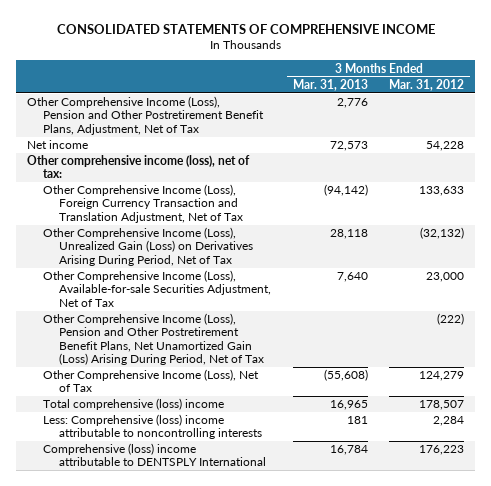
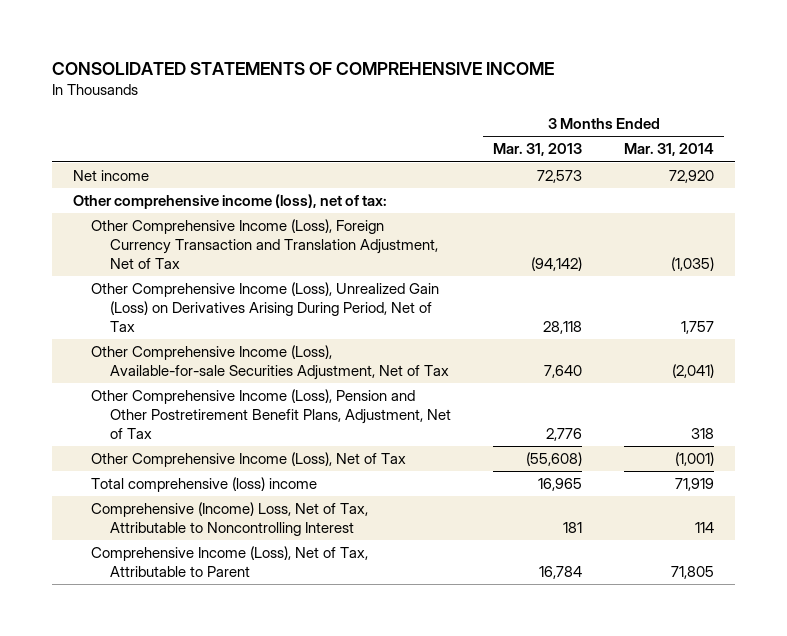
[389,78,465,91] Mar. 31, 2012 -> none
none -> [623,143,714,157] Mar. 31, 2014
[42,313,264,365] Other Comprehensive Income (Loss), Pension and Other Postretirement Benefit Plans, Net Unamortized Gain (Loss) Arising During Period, Net of Tax -> none
[26,96,264,135] Other Comprehensive Income (Loss), Pension and Other Postretirement Benefit Plans, Adjustment, Net of Tax -> [91,389,452,440] Other Comprehensive Income (Loss), Pension and Other Postretirement Benefit Plans, Adjustment, Net of Tax
[42,414,262,440] Less: Comprehensive (loss) income attributable to noncontrolling interests -> [91,502,369,537] Comprehensive (Income) Loss, Net of Tax, Attributable to Noncontrolling Interest
[42,443,266,467] Comprehensive (loss) income attributable to DENTSPLY International -> [91,546,369,578] Comprehensive Income (Loss), Net of Tax, Attributable to Parent

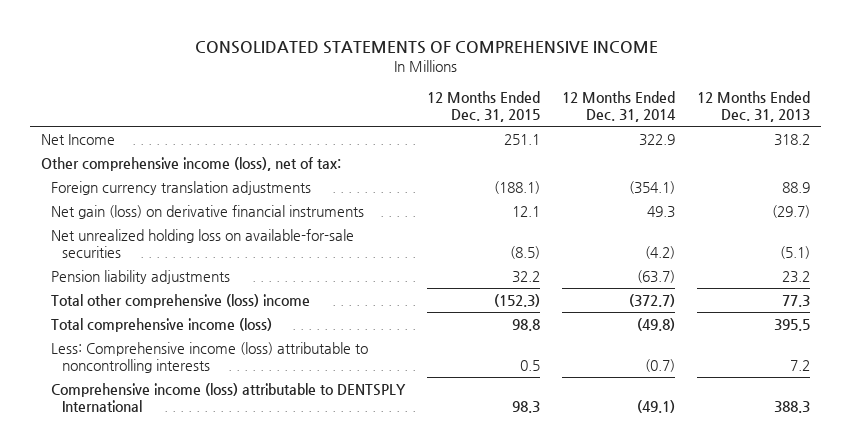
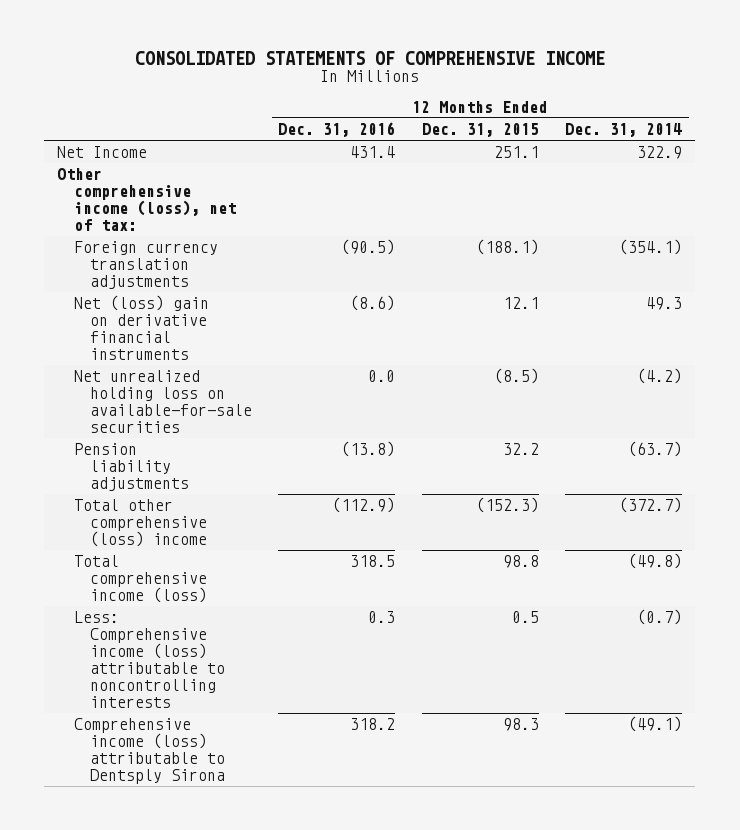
[696,90,810,122] 12 Months Ended Dec. 31, 2013 -> none
none -> [278,122,396,138] Dec. 31, 2016
[51,205,365,220] Net gain (loss) on derivative financial instruments -> [73,295,209,361] Net (loss) gain on derivative financial instruments
[51,383,407,413] Comprehensive income (loss) attributable to DENTSPLY International -> [73,718,225,785] Comprehensive income (loss) attributable to Dentsply Sirona

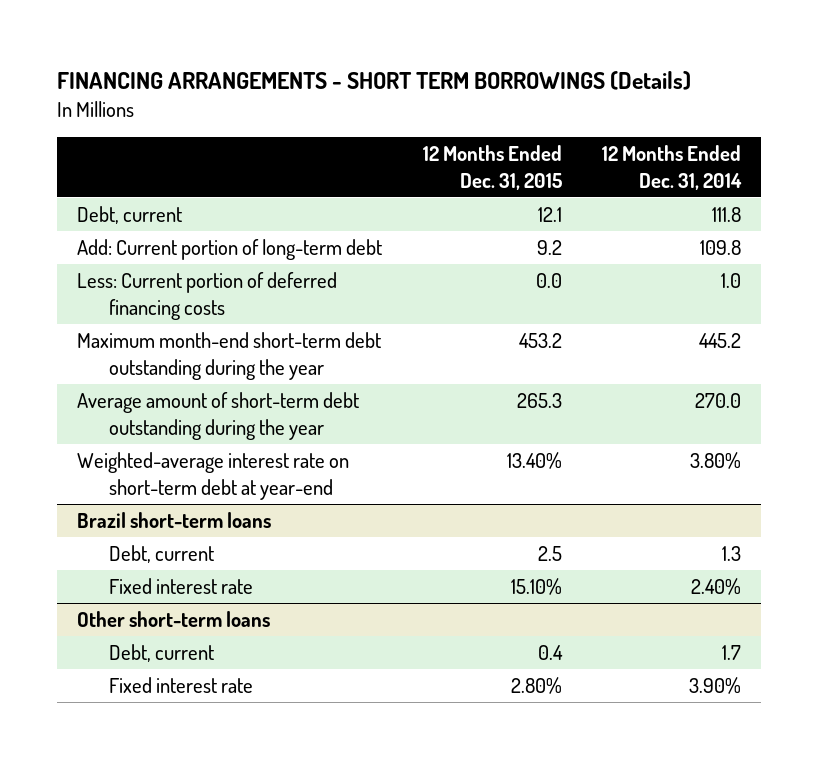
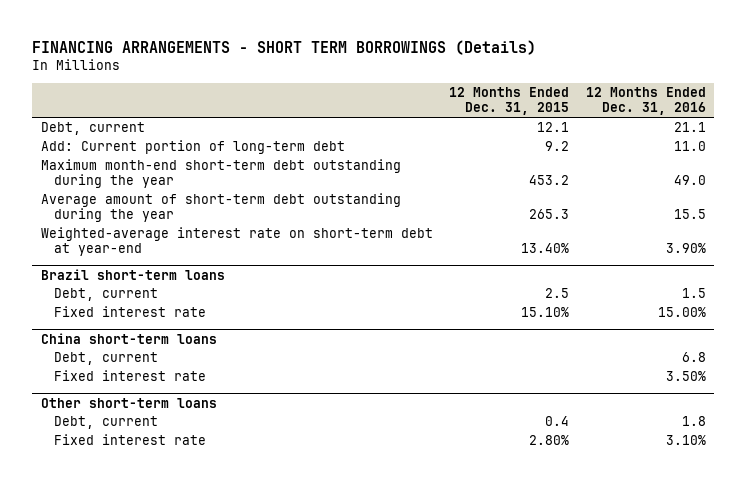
[601,145,742,190] 12 Months Ended Dec. 31, 2014 -> none
none -> [586,87,707,116] 12 Months Ended Dec. 31, 2016
[77,272,338,320] Less: Current portion of deferred financing costs -> none
none -> [40,332,217,344] China short-term loans
none -> [54,352,159,366] Debt, current
none -> [54,370,207,382] Fixed interest rate

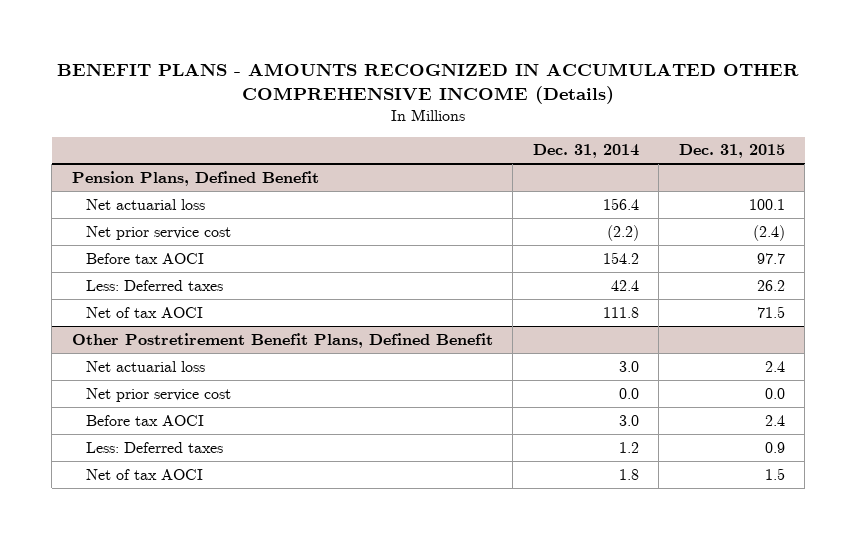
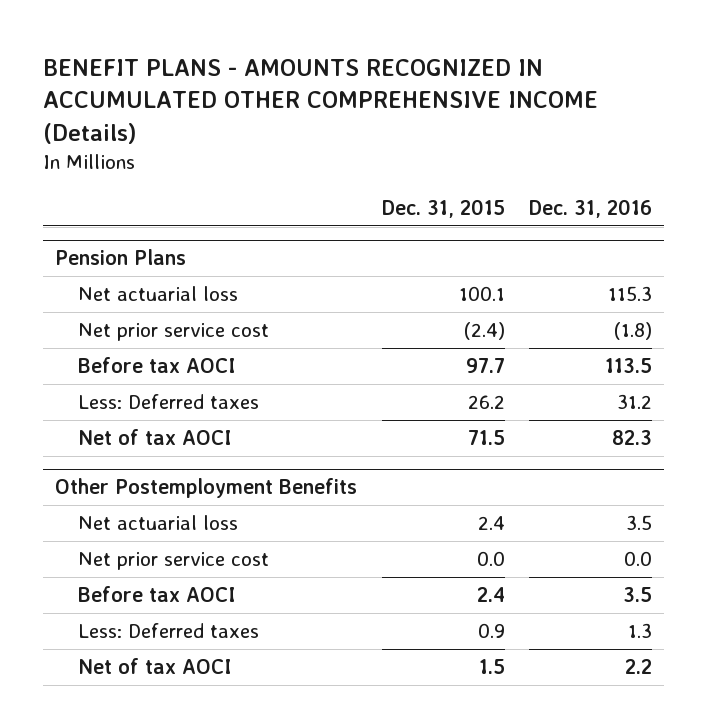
[532,144,639,159] Dec. 31, 2014 -> none
none -> [529,198,653,218] Dec. 31, 2016
[71,170,319,186] Pension Plans, Defined Benefit -> [55,249,187,266] Pension Plans
[71,332,493,348] Other Postretirement Benefit Plans, Defined Benefit -> [55,478,358,499] Other Postemployment Benefits

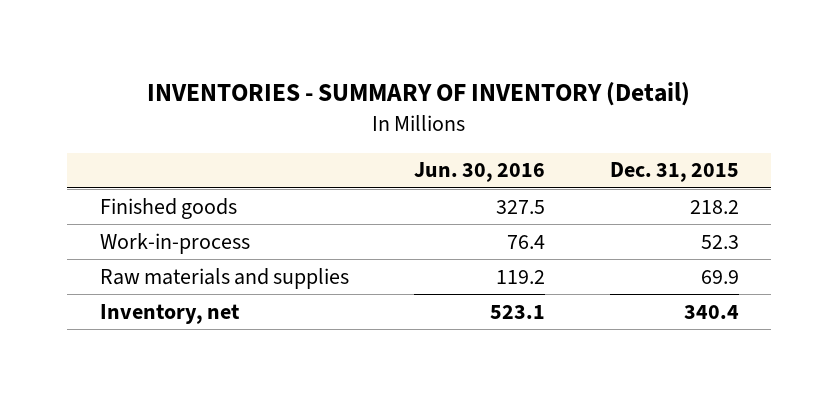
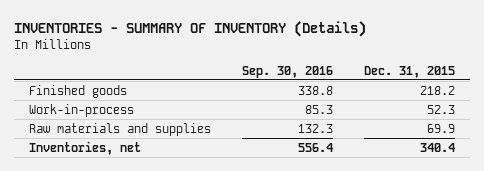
[147,82,691,107] INVENTORIES - SUMMARY OF INVENTORY (Detail) -> [13,20,366,37] INVENTORIES - SUMMARY OF INVENTORY (Details)
[413,162,545,183] Jun. 30, 2016 -> none
none -> [242,65,334,78] Sep. 30, 2016
[99,303,240,324] Inventory, net -> [29,140,142,155] Inventories, net

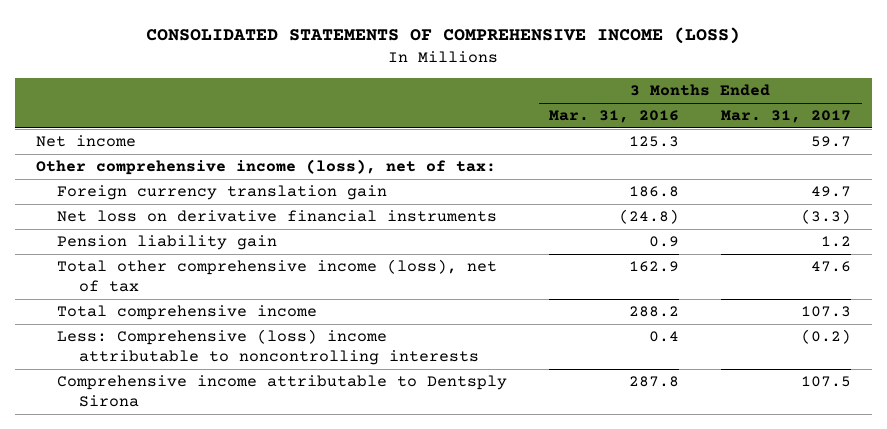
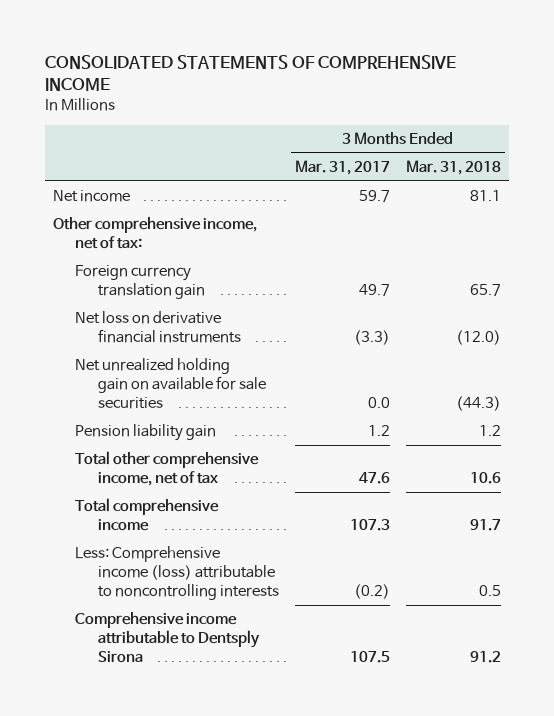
[146,27,741,45] CONSOLIDATED STATEMENTS OF COMPREHENSIVE INCOME (LOSS) -> [44,54,456,92] CONSOLIDATED STATEMENTS OF COMPREHENSIVE INCOME
[549,110,680,124] Mar. 31, 2016 -> none
none -> [406,160,502,176] Mar. 31, 2018
[35,159,496,176] Other comprehensive income (loss), net of tax: -> [52,217,257,250] Other comprehensive income, net of tax:
none -> [75,358,266,409] Net unrealized holding gain on available for sale securities
[57,259,498,293] Total other comprehensive income (loss), net of tax -> [75,451,260,487] Total other comprehensive income, net of tax
[57,329,480,366] Less: Comprehensive (loss) income attributable to noncontrolling interests -> [75,546,279,600] Less: Comprehensive income (loss) attributable to noncontrolling interests

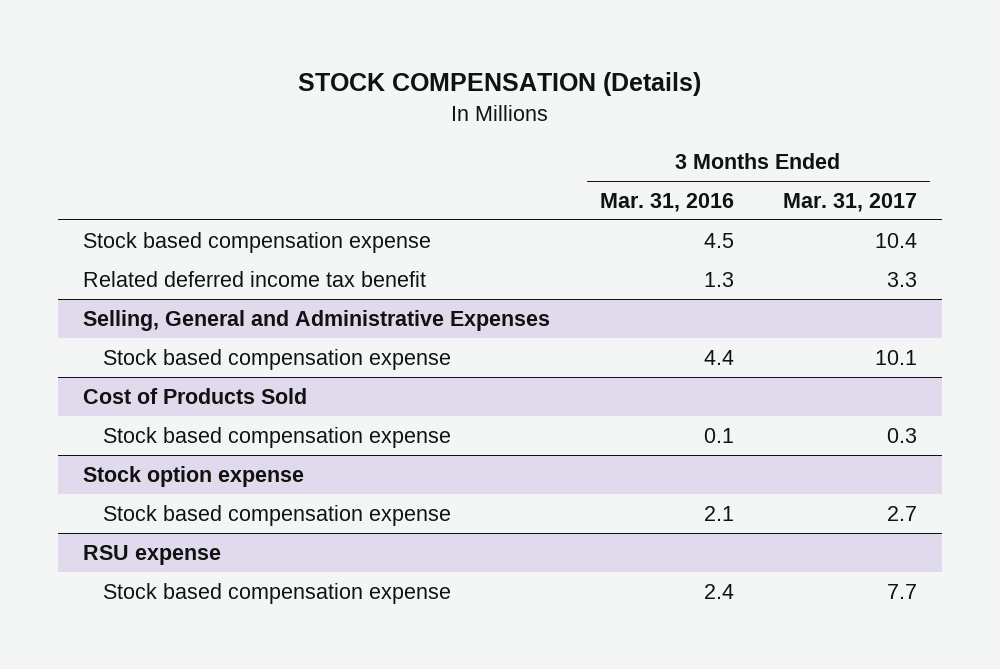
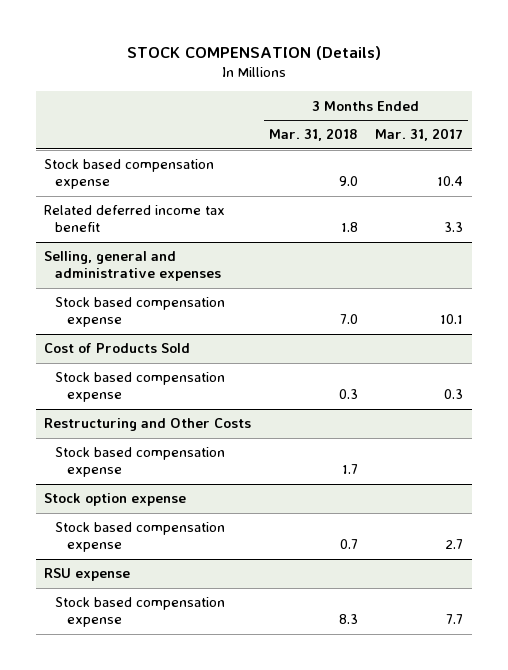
[599,192,734,212] Mar. 31, 2016 -> none
none -> [268,128,358,142] Mar. 31, 2018
[82,309,550,331] Selling, General and Administrative Expenses -> [44,251,222,282] Selling, general and administrative expenses
none -> [44,418,252,432] Restructuring and Other Costs
none -> [55,447,226,478] Stock based compensation expense

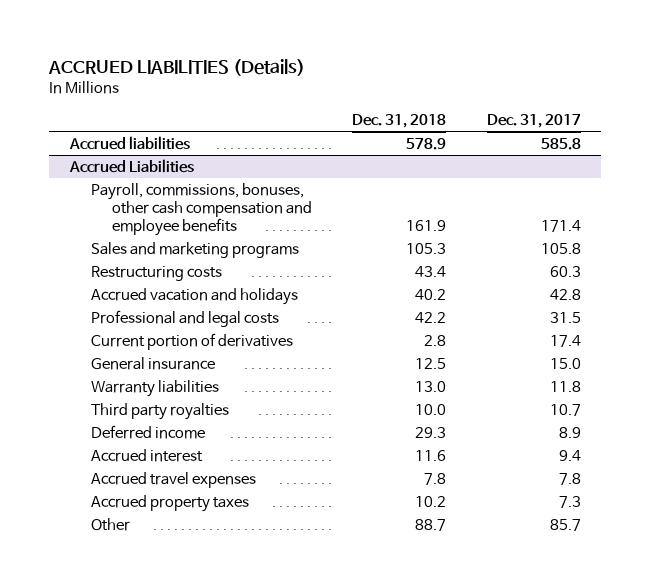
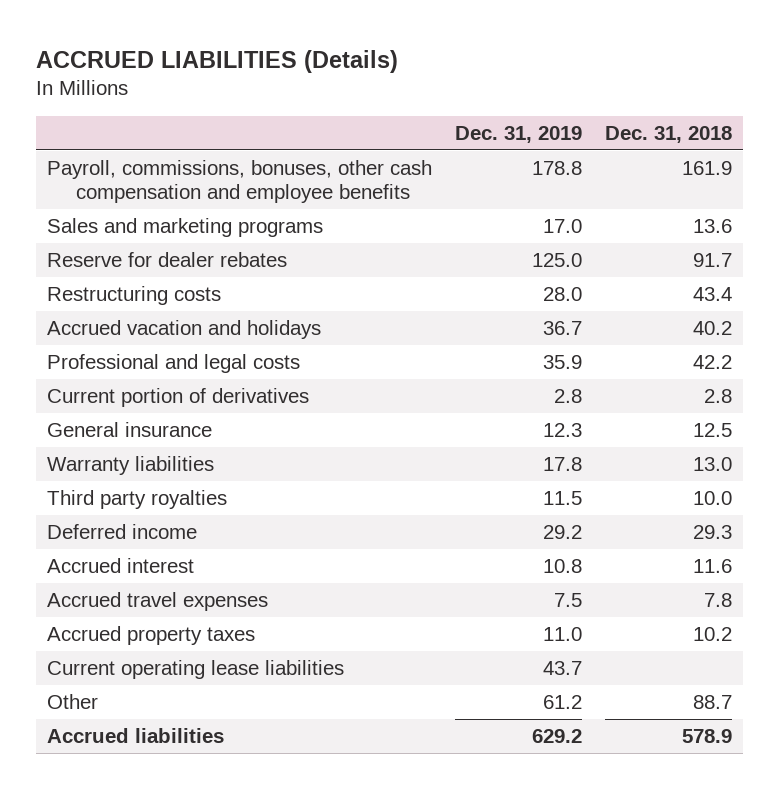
[486,114,581,129] Dec. 31, 2017 -> none
none -> [454,125,582,143] Dec. 31, 2019
[68,158,194,173] Accrued Liabilities -> none
[406,242,447,254] 105.3 -> [692,218,732,233] 13.6
none -> [47,251,288,267] Reserve for dealer rebates
none -> [47,659,345,679] Current operating lease liabilities
[68,135,190,150] Accrued liabilities -> [47,727,225,743] Accrued liabilities

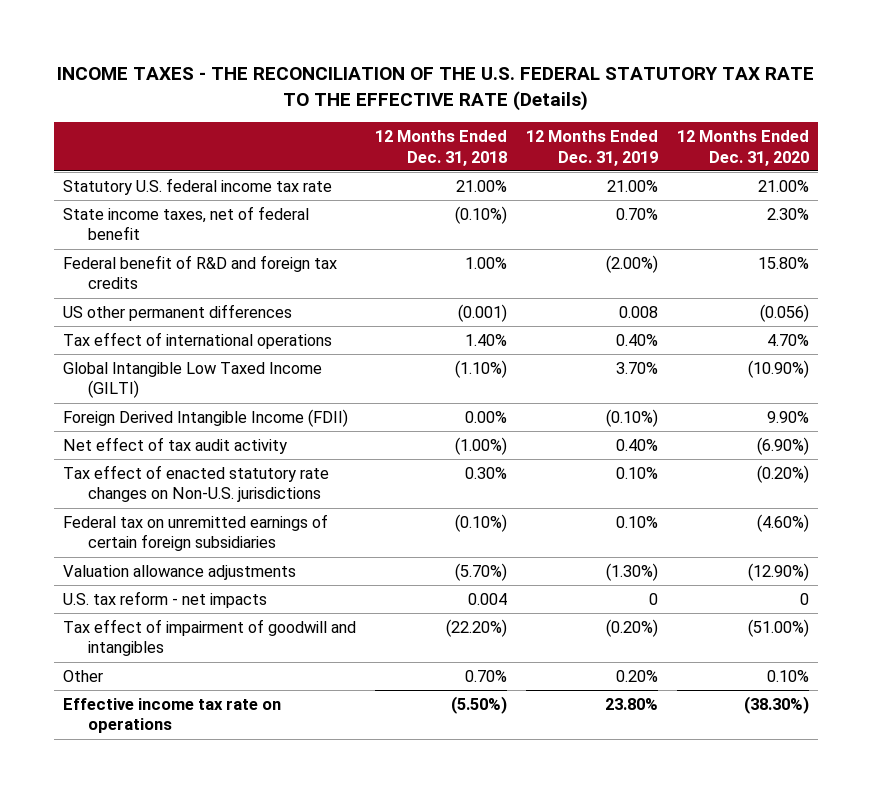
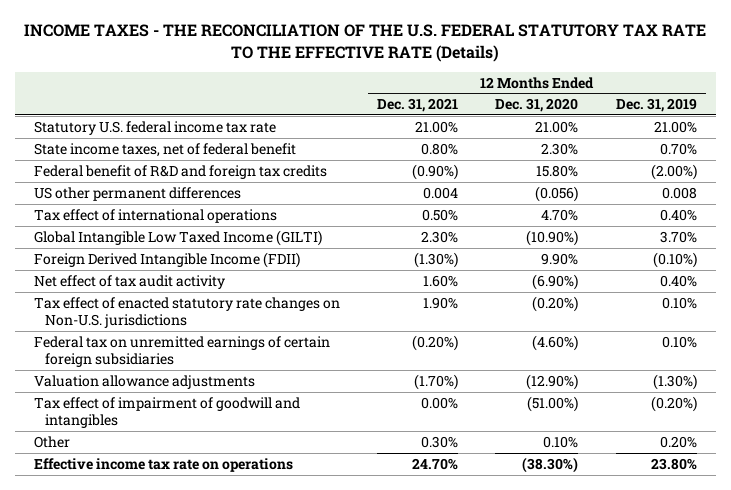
[375,130,508,166] 12 Months Ended Dec. 31, 2018 -> none
none -> [377,98,459,113] Dec. 31, 2021
[63,590,268,608] U.S. tax reform - net impacts -> none

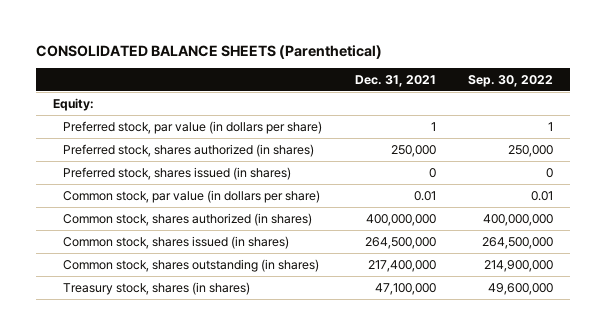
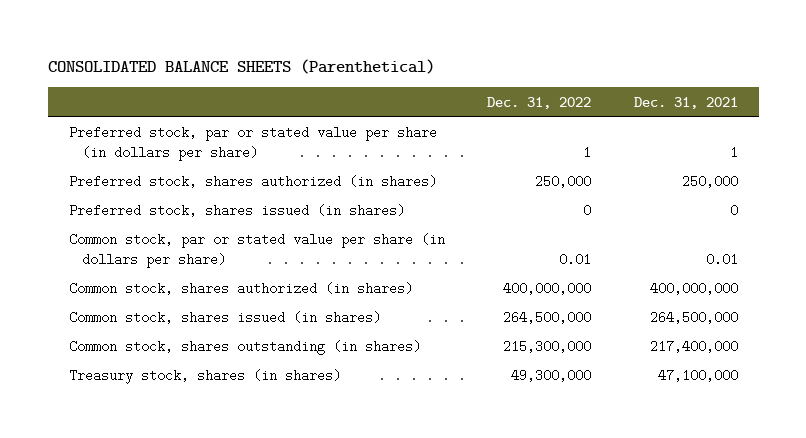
[468,74,554,87] Sep. 30, 2022 -> none
none -> [487,96,592,109] Dec. 31, 2022
[52,97,94,111] Equity: -> none
[63,120,323,134] Preferred stock, par value (in dollars per share) -> [68,126,437,161] Preferred stock, par or stated value per share (in dollars per share)
[63,189,321,203] Common stock, par value (in dollars per share) -> [68,233,445,268] Common stock, par or stated value per share (in dollars per share)

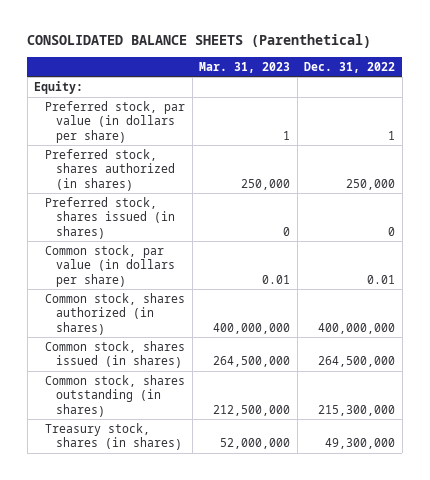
[633,96,738,109] Dec. 31, 2021 -> none
none -> [199,61,291,73] Mar. 31, 2023
none -> [34,81,84,95] Equity:
[68,126,437,161] Preferred stock, par or stated value per share (in dollars per share) -> [44,101,185,143] Preferred stock, par value (in dollars per share)
[68,233,445,268] Common stock, par or stated value per share (in dollars per share) -> [44,245,175,287] Common stock, par value (in dollars per share)

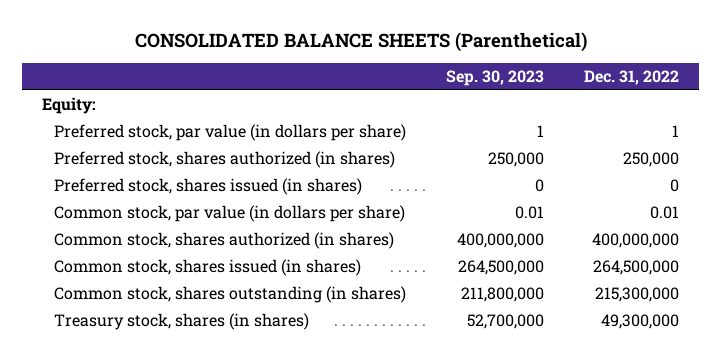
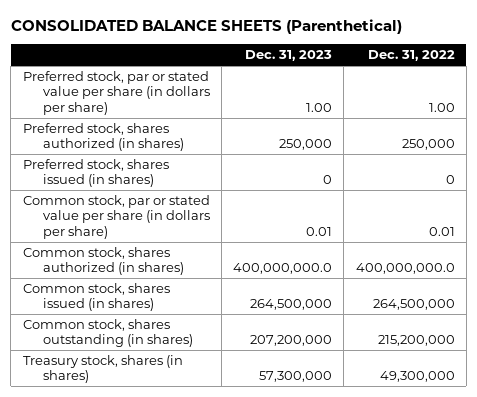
[445,70,544,87] Sep. 30, 2023 -> none
none -> [245,50,333,62] Dec. 31, 2023
[42,97,97,115] Equity: -> none
[54,124,407,142] Preferred stock, par value (in dollars per share) -> [22,71,210,115] Preferred stock, par or stated value per share (in dollars per share)
[671,125,679,138] 1 -> [428,102,455,112] 1.00
[54,205,406,223] Common stock, par value (in dollars per share) -> [22,195,210,239] Common stock, par or stated value per share (in dollars per share)
[591,233,679,249] 400,000,000 -> [355,263,455,275] 400,000,000.0
[594,287,679,303] 215,300,000 -> [377,335,455,347] 215,200,000

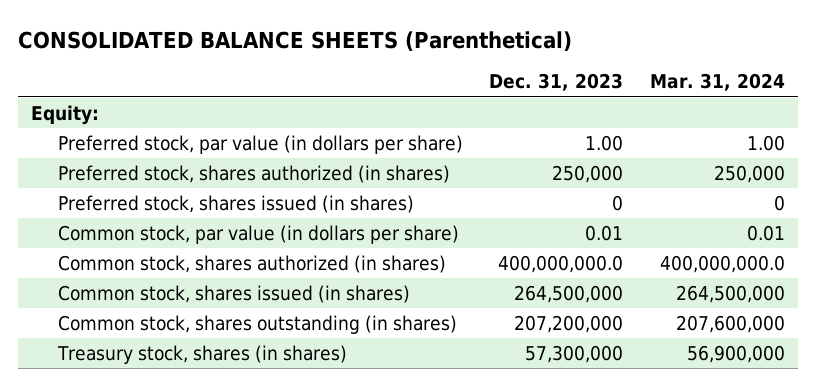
[367,50,455,62] Dec. 31, 2022 -> none
none -> [649,73,785,92] Mar. 31, 2024
none -> [31,104,100,125] Equity:
[22,71,210,115] Preferred stock, par or stated value per share (in dollars per share) -> [57,134,463,154] Preferred stock, par value (in dollars per share)
[22,195,210,239] Common stock, par or stated value per share (in dollars per share) -> [57,224,459,244] Common stock, par value (in dollars per share)

